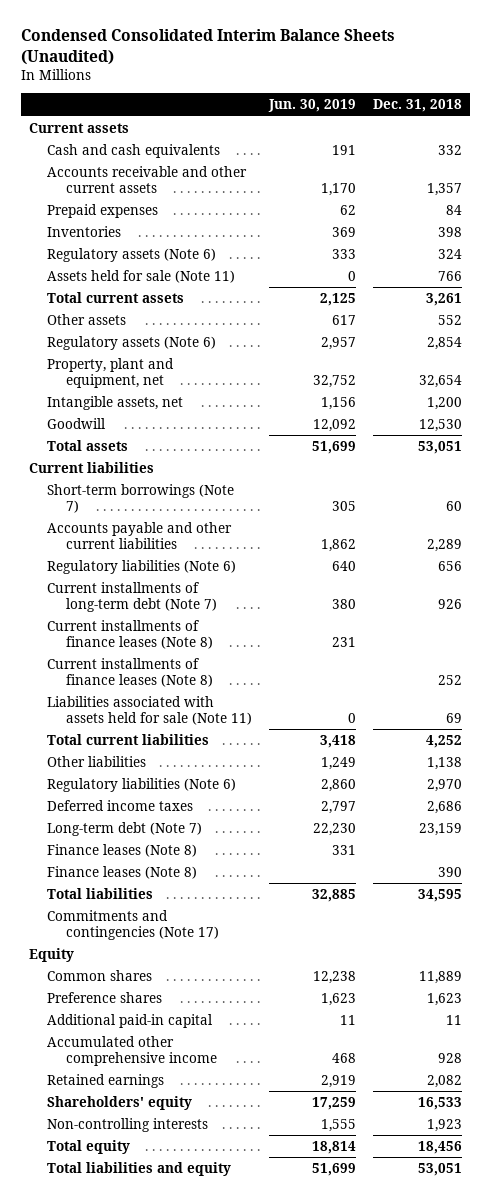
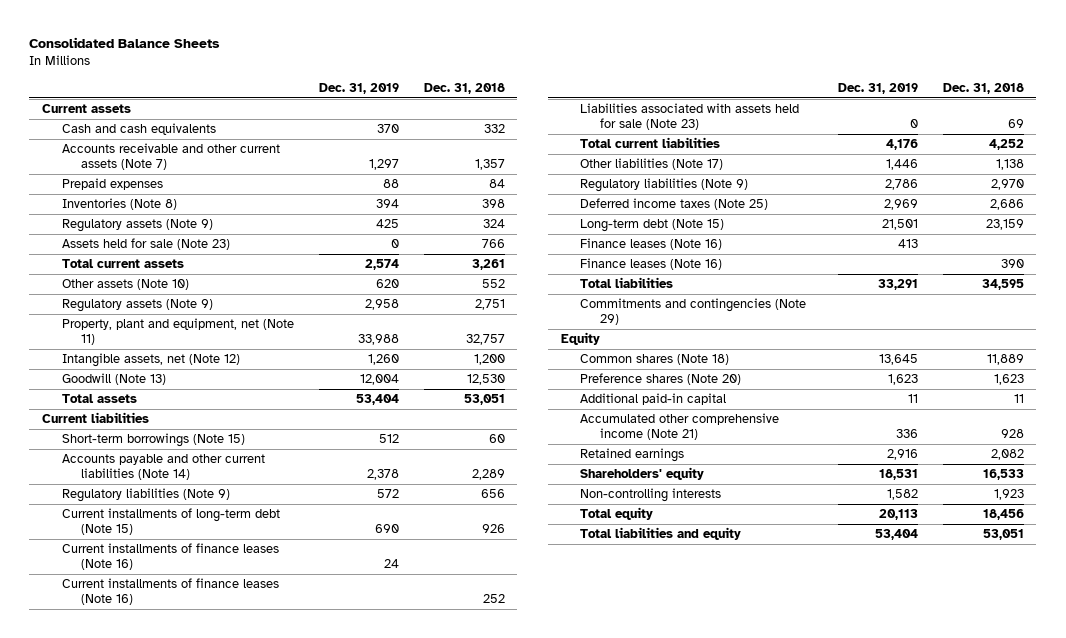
[20,29,395,66] Condensed Consolidated Interim Balance Sheets (Unaudited) -> [29,37,221,49] Consolidated Balance Sheets
[267,99,356,113] Jun. 30, 2019 -> none
none -> [318,82,399,94] Dec. 31, 2019
[47,165,248,193] Accounts receivable and other current assets -> [61,143,280,171] Accounts receivable and other current assets (Note 7)
[47,225,122,237] Inventories -> [61,198,177,211] Inventories (Note 8)
[47,247,217,262] Regulatory assets (Note 6) -> [61,219,213,233] Regulatory assets (Note 9)
[47,269,236,283] Assets held for sale (Note 11) -> [61,238,230,251] Assets held for sale (Note 23)
[47,313,127,325] Other assets -> [61,279,189,291] Other assets (Note 10)
[47,335,217,350] Regulatory assets (Note 6) -> [61,299,213,313] Regulatory assets (Note 9)
[426,336,462,350] 2,854 -> [474,299,505,311] 2,751
[47,357,175,388] Property, plant and equipment, net -> [61,318,294,346] Property, plant and equipment, net (Note 11)
[418,374,462,388] 32,654 -> [465,334,505,346] 32,757
[47,395,184,410] Intangible assets, net -> [61,353,240,368] Intangible assets, net (Note 12)
[47,417,107,429] Goodwill -> [61,373,166,386] Goodwill (Note 13)
[47,483,235,513] Short-term borrowings (Note 7) -> [61,433,245,448] Short-term borrowings (Note 15)
[47,521,233,549] Accounts payable and other current liabilities -> [61,454,265,481] Accounts payable and other current liabilities (Note 14)
[47,559,237,574] Regulatory liabilities (Note 6) -> [61,488,230,503] Regulatory liabilities (Note 9)
[47,581,217,612] Current installments of long-term debt (Note 7) -> [61,508,280,536] Current installments of long-term debt (Note 15)
[47,619,213,649] Current installments of finance leases (Note 8) -> [61,543,279,571] Current installments of finance leases (Note 16)
[47,657,213,687] Current installments of finance leases (Note 8) -> [61,578,279,606] Current installments of finance leases (Note 16)
[47,695,252,725] Liabilities associated with assets held for sale (Note 11) -> [580,103,800,131] Liabilities associated with assets held for sale (Note 23)
[47,755,147,767] Other liabilities -> [580,158,724,171] Other liabilities (Note 17)
[47,777,237,792] Regulatory liabilities (Note 6) -> [580,178,749,193] Regulatory liabilities (Note 9)
[47,799,194,811] Deferred income taxes -> [580,198,769,211] Deferred income taxes (Note 25)
[47,821,203,836] Long-term debt (Note 7) -> [580,219,725,233] Long-term debt (Note 15)
[47,843,198,857] Finance leases (Note 8) -> [580,238,723,251] Finance leases (Note 16)
[47,865,198,879] Finance leases (Note 8) -> [580,258,723,271] Finance leases (Note 16)
[47,909,219,940] Commitments and contingencies (Note 17) -> [580,298,807,326] Commitments and contingencies (Note 29)
[47,969,153,981] Common shares -> [580,354,730,366] Common shares (Note 18)
[47,991,163,1003] Preference shares -> [580,373,742,386] Preference shares (Note 20)
[47,1035,217,1066] Accumulated other comprehensive income -> [580,413,780,441] Accumulated other comprehensive income (Note 21)

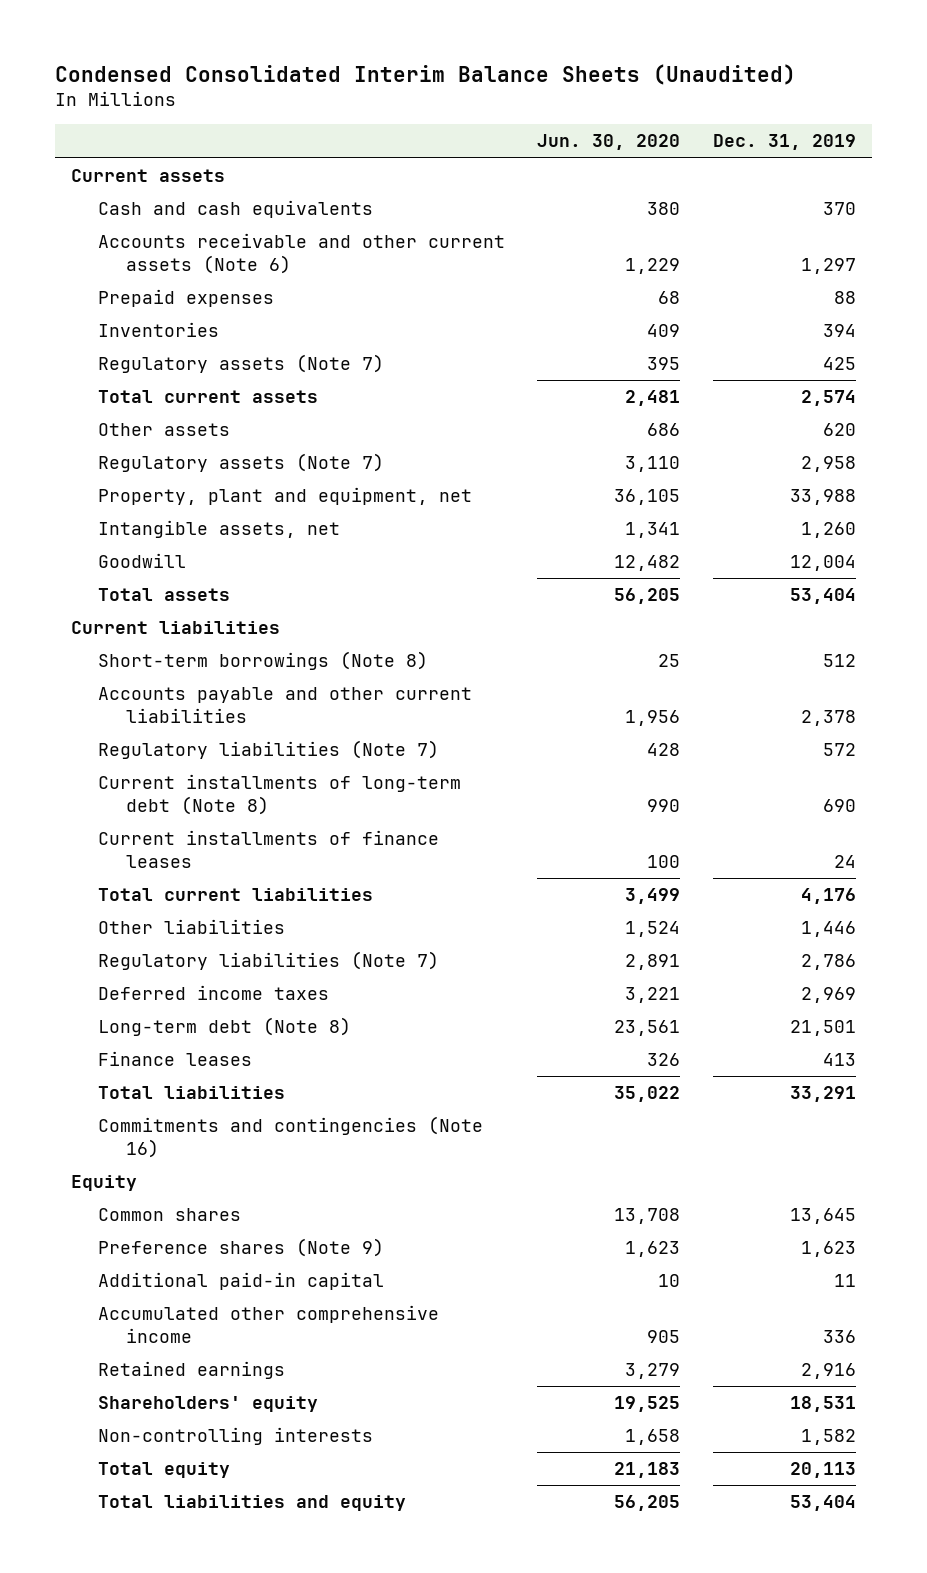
[29,37,221,49] Consolidated Balance Sheets -> [54,64,796,86] Condensed Consolidated Interim Balance Sheets (Unaudited)
[423,82,505,94] Dec. 31, 2018 -> none
none -> [537,134,681,151] Jun. 30, 2020
[61,143,280,171] Accounts receivable and other current assets (Note 7) -> [98,233,506,274] Accounts receivable and other current assets (Note 6)
[61,238,230,251] Assets held for sale (Note 23) -> none
[61,198,177,211] Inventories (Note 8) -> [98,322,220,338] Inventories
[61,219,213,233] Regulatory assets (Note 9) -> [98,354,385,374] Regulatory assets (Note 7)
[61,279,189,291] Other assets (Note 10) -> [98,423,231,437] Other assets
[61,299,213,313] Regulatory assets (Note 9) -> [98,453,385,473] Regulatory assets (Note 7)
[61,318,294,346] Property, plant and equipment, net (Note 11) -> [98,487,473,506] Property, plant and equipment, net
[61,353,240,368] Intangible assets, net (Note 12) -> [98,520,341,539] Intangible assets, net
[61,373,166,386] Goodwill (Note 13) -> [98,553,187,569] Goodwill
[61,578,279,606] Current installments of finance leases (Note 16) -> none
[580,103,800,131] Liabilities associated with assets held for sale (Note 23) -> none
[61,433,245,448] Short-term borrowings (Note 15) -> [98,651,429,671] Short-term borrowings (Note 8)
[61,454,265,481] Accounts payable and other current liabilities (Note 14) -> [98,687,473,723] Accounts payable and other current liabilities
[61,488,230,503] Regulatory liabilities (Note 9) -> [98,740,440,760] Regulatory liabilities (Note 7)
[61,508,280,536] Current installments of long-term debt (Note 15) -> [98,774,462,815] Current installments of long-term debt (Note 8)
[61,543,279,571] Current installments of finance leases (Note 16) -> [98,830,440,868] Current installments of finance leases
[580,258,723,271] Finance leases (Note 16) -> none
[580,158,724,171] Other liabilities (Note 17) -> [98,919,286,935] Other liabilities
[580,178,749,193] Regulatory liabilities (Note 9) -> [98,951,440,971] Regulatory liabilities (Note 7)
[580,198,769,211] Deferred income taxes (Note 25) -> [98,985,330,1001] Deferred income taxes
[580,219,725,233] Long-term debt (Note 15) -> [98,1017,352,1037] Long-term debt (Note 8)
[580,238,723,251] Finance leases (Note 16) -> [98,1051,253,1067] Finance leases
[580,298,807,326] Commitments and contingencies (Note 29) -> [98,1116,484,1158] Commitments and contingencies (Note 16)
[580,354,730,366] Common shares (Note 18) -> [98,1208,242,1222] Common shares
[580,373,742,386] Preference shares (Note 20) -> [98,1238,385,1258] Preference shares (Note 9)
[580,413,780,441] Accumulated other comprehensive income (Note 21) -> [98,1305,440,1343] Accumulated other comprehensive income

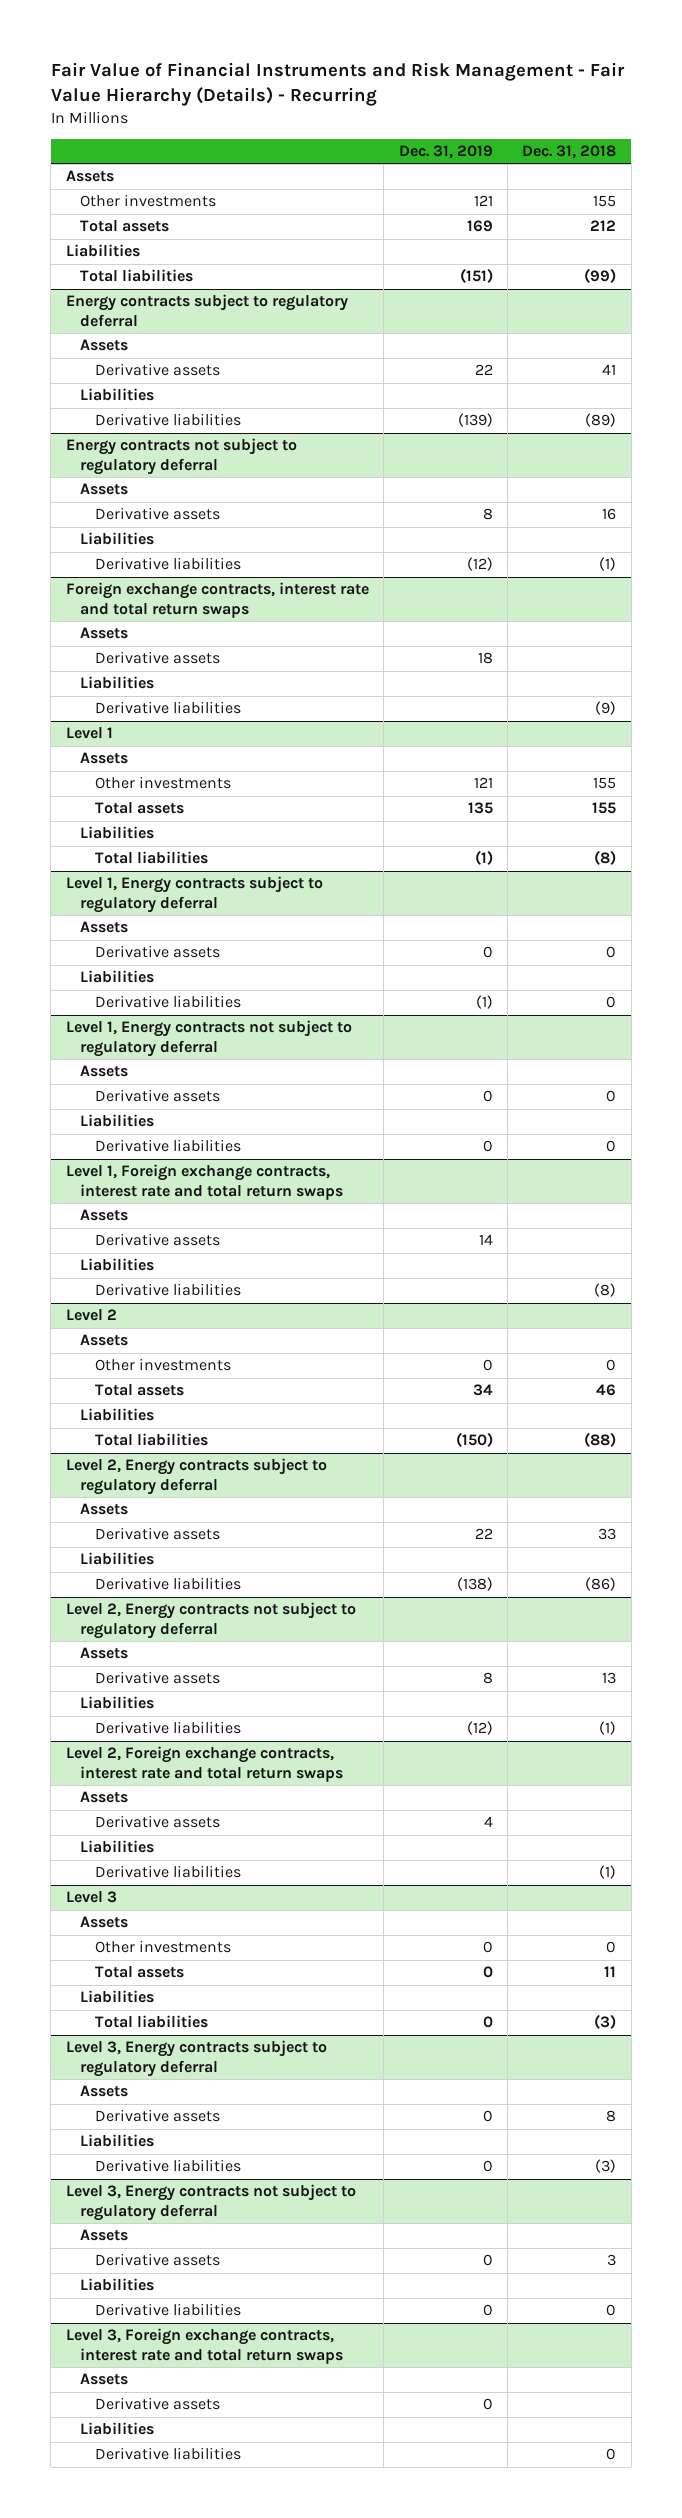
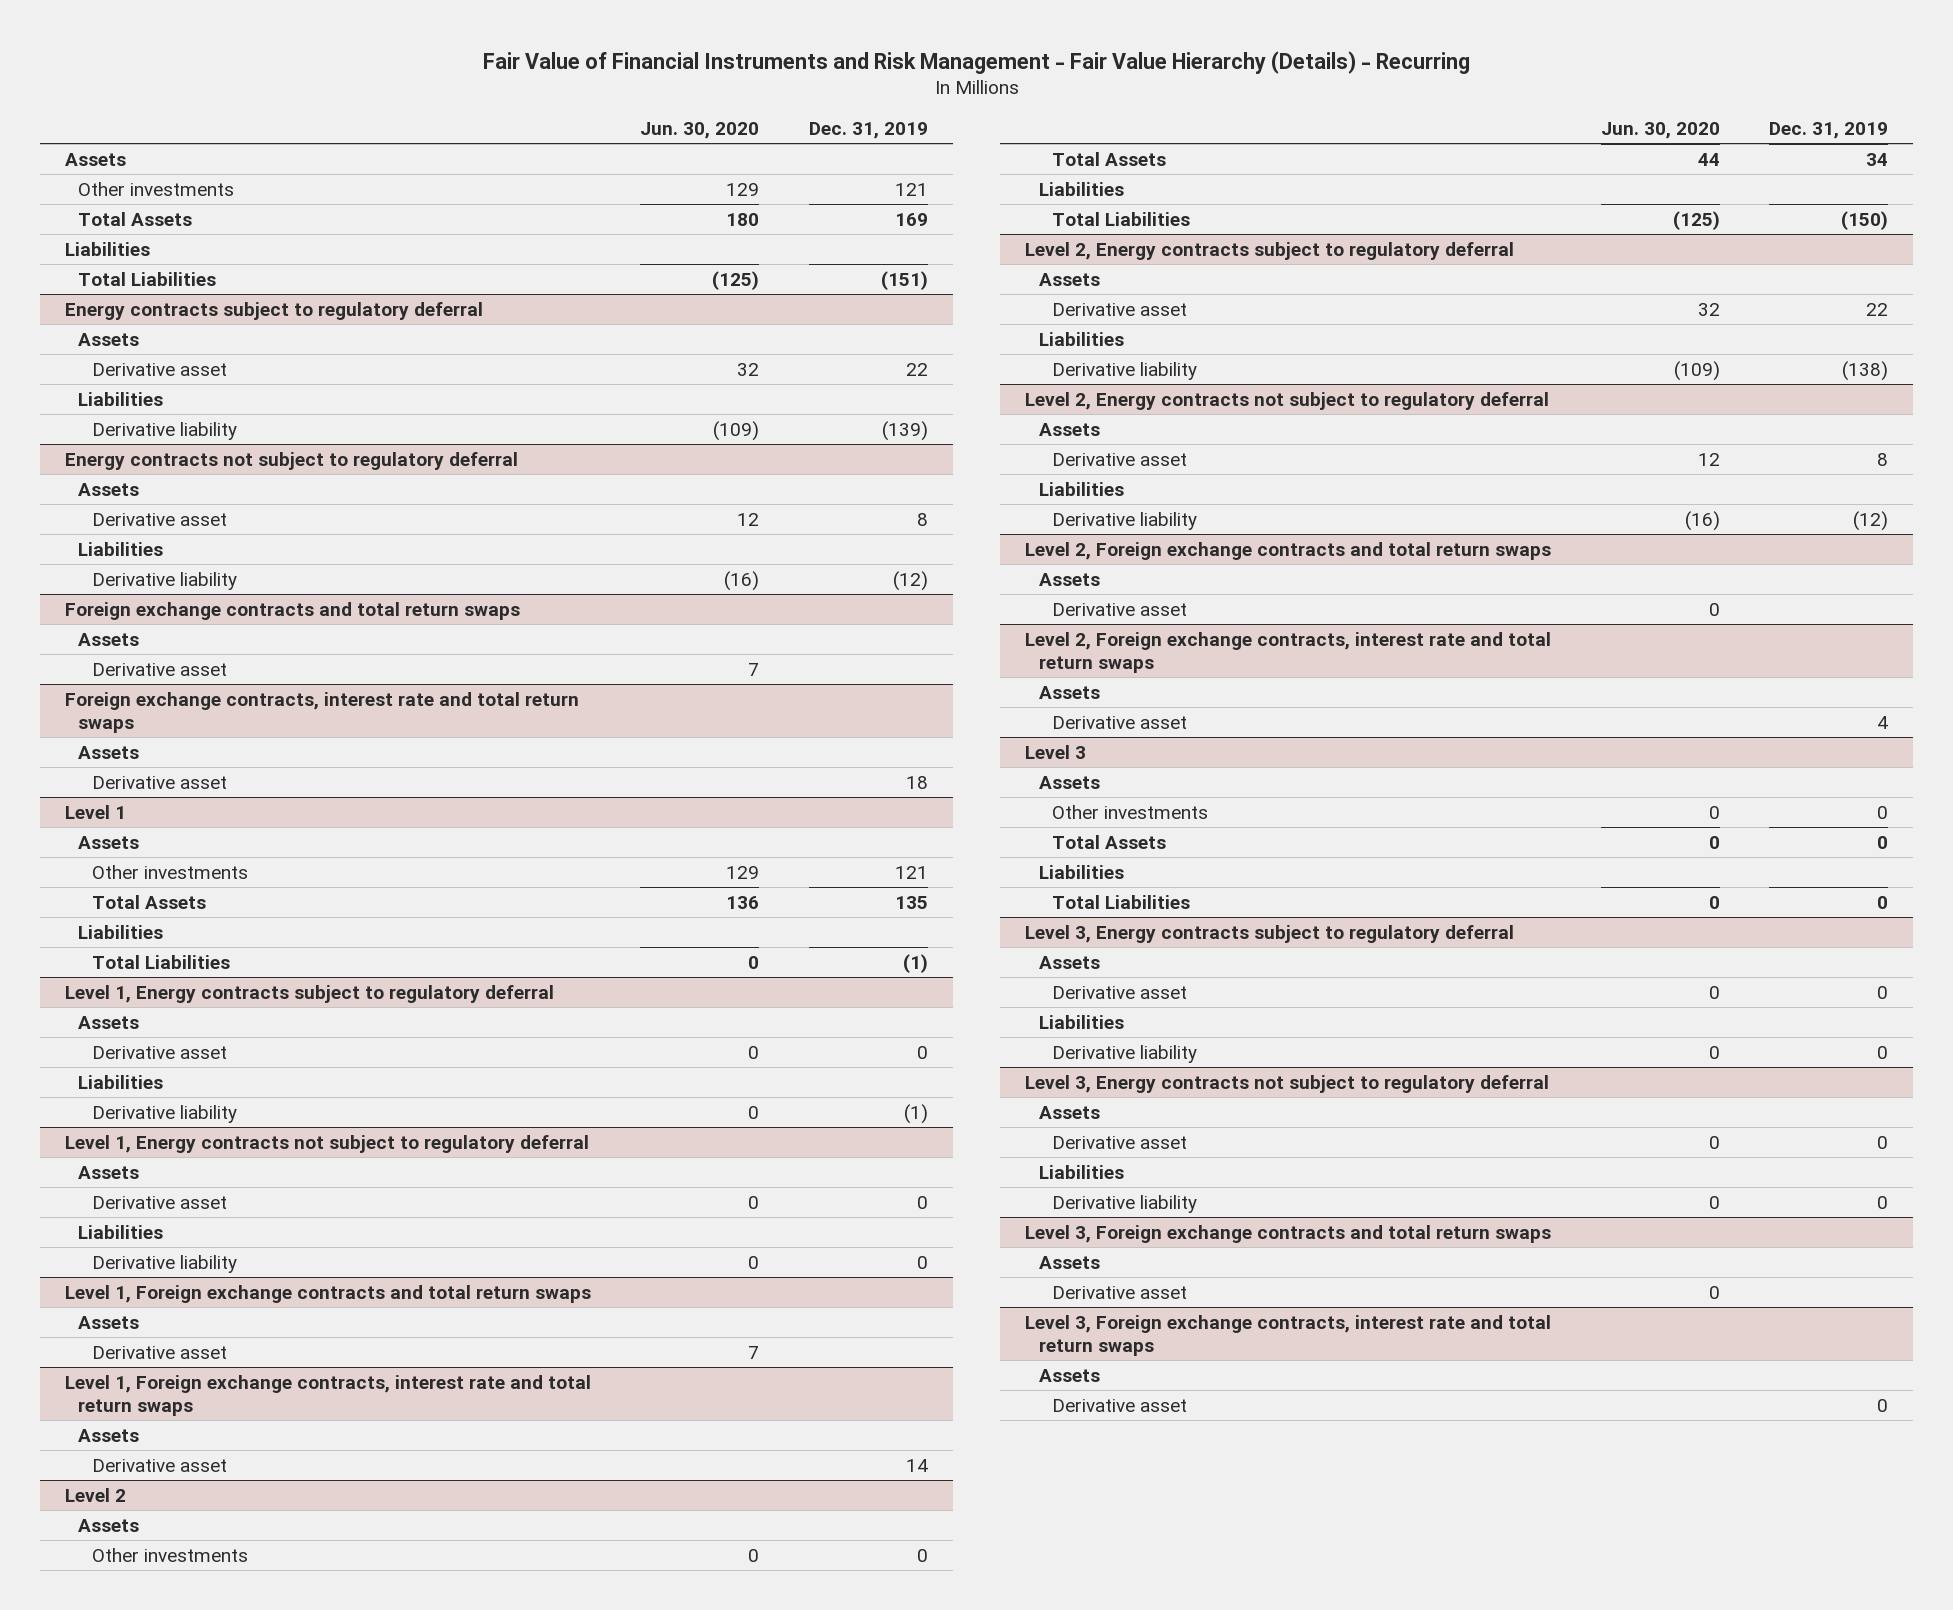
[522,145,617,160] Dec. 31, 2018 -> none
none -> [640,121,760,139] Jun. 30, 2020
[80,220,170,233] Total assets -> [78,211,193,226] Total Assets
[80,269,194,283] Total liabilities -> [78,271,217,286] Total Liabilities
[94,363,220,377] Derivative assets -> [91,362,227,376] Derivative asset
[94,413,241,427] Derivative liabilities -> [91,421,237,440] Derivative liability
[94,507,220,521] Derivative assets -> [91,512,227,526] Derivative asset
[94,557,241,571] Derivative liabilities -> [91,571,237,590] Derivative liability
none -> [64,601,520,620] Foreign exchange contracts and total return swaps
none -> [78,632,140,646] Assets
none -> [91,662,227,676] Derivative asset
[80,676,155,690] Liabilities -> none
[94,701,241,715] Derivative liabilities -> none
[94,651,220,665] Derivative assets -> [91,775,227,789] Derivative asset
[94,802,184,815] Total assets -> [91,894,206,909] Total Assets
[94,851,208,865] Total liabilities -> [91,954,230,969] Total Liabilities
[94,945,220,959] Derivative assets -> [91,1045,227,1059] Derivative asset
[94,995,241,1009] Derivative liabilities -> [91,1104,237,1123] Derivative liability
[94,1089,220,1103] Derivative assets -> [91,1195,227,1209] Derivative asset
[94,1139,241,1153] Derivative liabilities -> [91,1254,237,1273] Derivative liability
none -> [64,1284,591,1303] Level 1, Foreign exchange contracts and total return swaps
none -> [78,1315,140,1329] Assets
none -> [91,1345,227,1359] Derivative asset
[80,1258,155,1272] Liabilities -> none
[94,1283,241,1297] Derivative liabilities -> none
[94,1233,220,1247] Derivative assets -> [91,1458,227,1472] Derivative asset
[94,1384,184,1397] Total assets -> [1052,151,1167,166] Total Assets
[94,1433,208,1447] Total liabilities -> [1052,211,1191,226] Total Liabilities
[94,1527,220,1541] Derivative assets -> [1052,302,1188,316] Derivative asset
[94,1577,241,1591] Derivative liabilities -> [1052,361,1198,380] Derivative liability
[94,1671,220,1685] Derivative assets -> [1052,452,1188,466] Derivative asset
[94,1721,241,1735] Derivative liabilities -> [1052,511,1198,530] Derivative liability
none -> [1024,541,1551,560] Level 2, Foreign exchange contracts and total return swaps
none -> [1038,572,1100,586] Assets
none -> [1052,602,1188,616] Derivative asset
[80,1840,155,1854] Liabilities -> none
[94,1865,241,1879] Derivative liabilities -> none
[94,1815,220,1829] Derivative assets -> [1052,715,1188,729] Derivative asset
[94,1966,184,1979] Total assets -> [1052,834,1167,849] Total Assets
[94,2015,208,2029] Total liabilities -> [1052,894,1191,909] Total Liabilities
[94,2109,220,2123] Derivative assets -> [1052,985,1188,999] Derivative asset
[94,2159,241,2173] Derivative liabilities -> [1052,1044,1198,1063] Derivative liability
[94,2253,220,2267] Derivative assets -> [1052,1135,1188,1149] Derivative asset
[94,2303,241,2317] Derivative liabilities -> [1052,1194,1198,1213] Derivative liability
none -> [1024,1224,1551,1243] Level 3, Foreign exchange contracts and total return swaps
none -> [1038,1255,1100,1269] Assets
none -> [1052,1285,1188,1299] Derivative asset
[80,2422,155,2436] Liabilities -> none
[94,2447,241,2461] Derivative liabilities -> none
[94,2397,220,2411] Derivative assets -> [1052,1398,1188,1412] Derivative asset

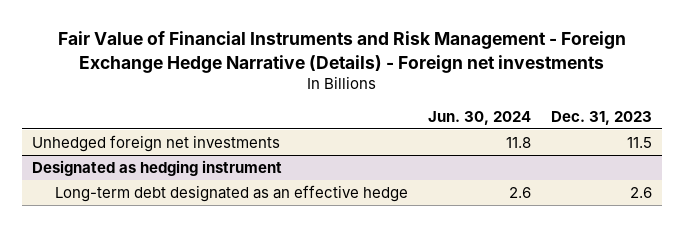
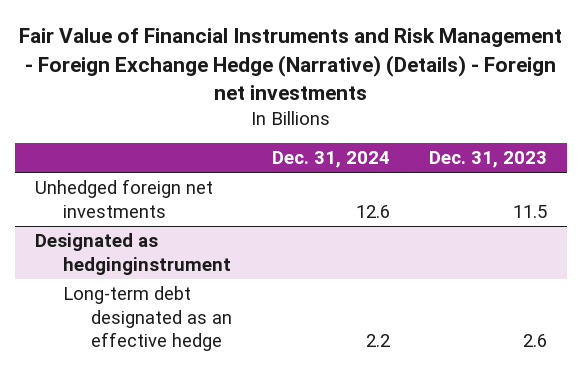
[58,31,627,73] Fair Value of Financial Instruments and Risk Management - Foreign Exchange Hedge Narrative (Details) - Foreign net investments -> [19,28,563,101] Fair Value of Financial Instruments and Risk Management - Foreign Exchange Hedge (Narrative) (Details) - Foreign net investments
[428,110,532,125] Jun. 30, 2024 -> none
none -> [271,151,390,169] Dec. 31, 2024
[32,159,283,176] Designated as hedging instrument -> [34,233,231,275] Designated as hedginginstrument

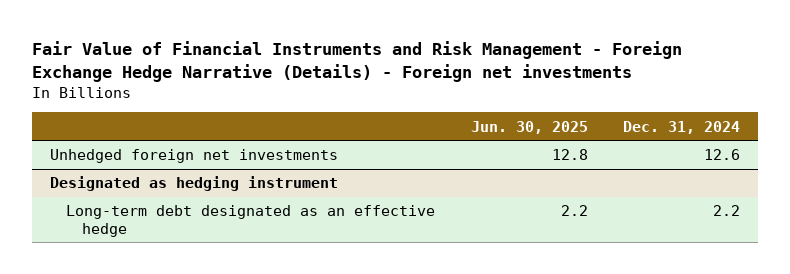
[19,28,563,101] Fair Value of Financial Instruments and Risk Management - Foreign Exchange Hedge (Narrative) (Details) - Foreign net investments -> [31,40,682,82] Fair Value of Financial Instruments and Risk Management - Foreign Exchange Hedge Narrative (Details) - Foreign net investments
[429,151,548,169] Dec. 31, 2023 -> none
none -> [470,120,588,134] Jun. 30, 2025
[34,233,231,275] Designated as hedginginstrument -> [49,176,338,192] Designated as hedging instrument

